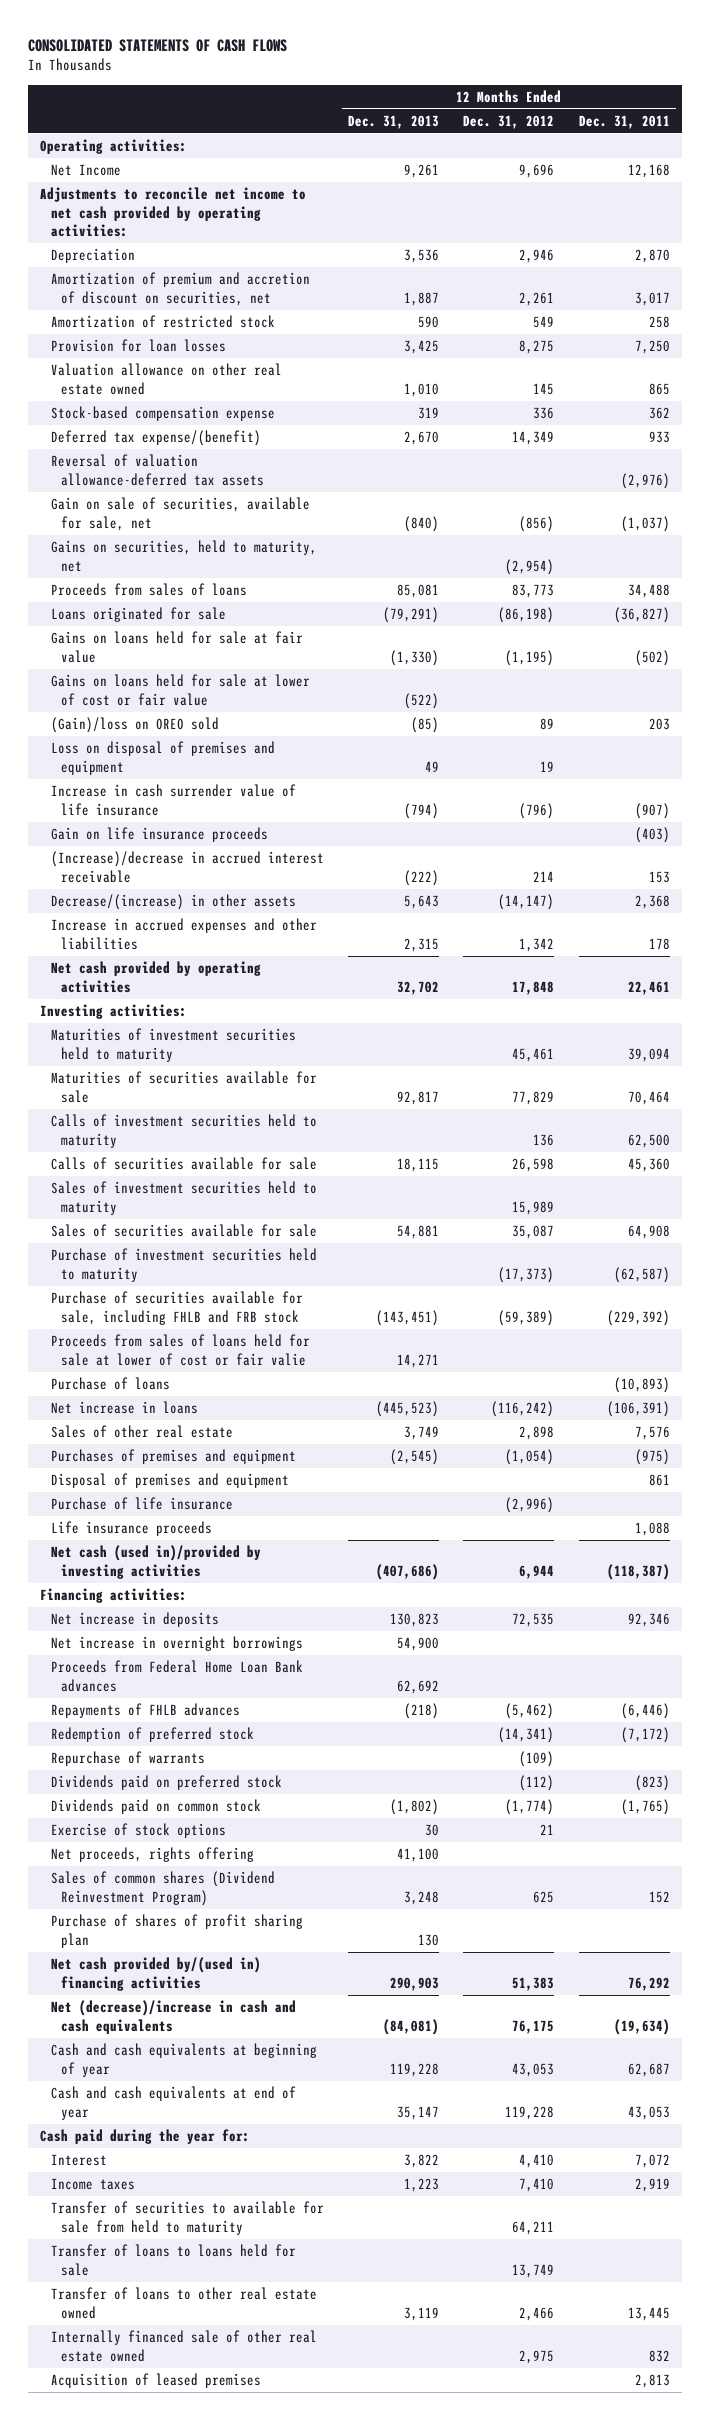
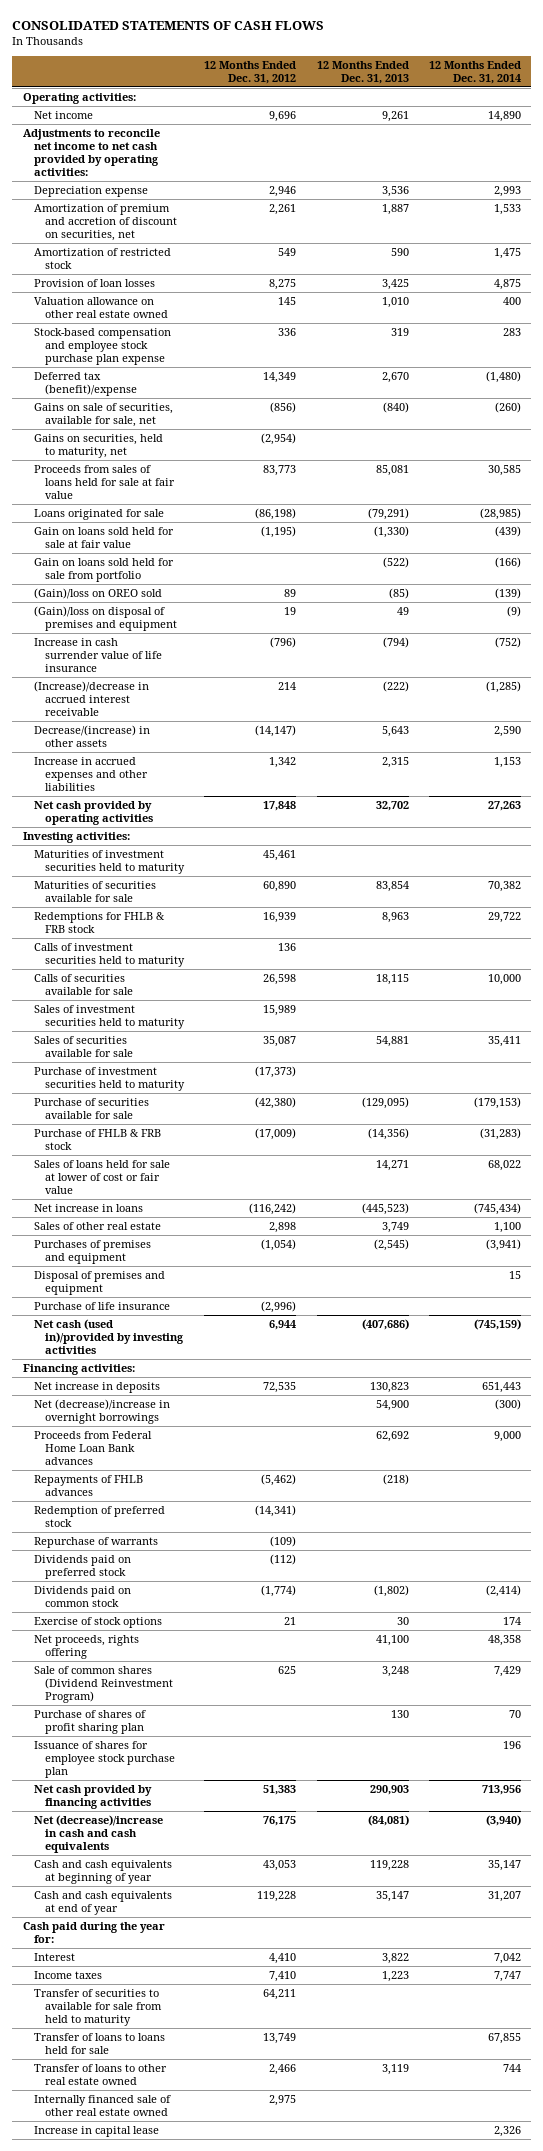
[578,114,670,129] Dec. 31, 2011 -> none
none -> [428,61,521,84] 12 Months Ended Dec. 31, 2014
[50,164,121,177] Net Income -> [33,111,93,120] Net income
[50,248,135,264] Depreciation -> [33,186,148,198] Depreciation expense
[50,339,226,353] Provision for loan losses -> [33,279,155,288] Provision of loan losses
[50,454,265,486] Reversal of valuation allowance-deferred tax assets -> none
[50,406,275,422] Stock-based compensation expense -> [33,328,171,365] Stock-based compensation and employee stock purchase plan expense
[50,430,261,447] Deferred tax expense/(benefit) -> [33,372,138,397] Deferred tax (benefit)/expense
[50,497,310,531] Gain on sale of securities, available for sale, net -> [33,403,173,428] Gains on sale of securities, available for sale, net
[50,583,247,597] Proceeds from sales of loans -> [33,465,176,499] Proceeds from sales of loans held for sale at fair value
[50,631,303,663] Gains on loans held for sale at fair value -> [33,527,174,549] Gain on loans sold held for sale at fair value
[50,674,310,706] Gains on loans held for sale at lower of cost or fair value -> [33,558,174,583] Gain on loans sold held for sale from portfolio
[50,741,275,775] Loss on disposal of premises and equipment -> [33,606,178,632] (Gain)/loss on disposal of premises and equipment
[50,827,268,843] Gain on life insurance proceeds -> none
[396,1090,439,1105] 92,817 -> [375,881,409,893] 83,854
[512,1090,555,1105] 77,829 -> [263,881,297,893] 60,890
none -> [33,912,165,934] Redemptions for FHLB & FRB stock
[50,1377,170,1391] Purchase of loans -> none
[50,1291,303,1325] Purchase of securities available for sale, including FHLB and FRB stock -> [33,1098,149,1120] Purchase of securities available for sale
[375,1309,439,1326] (143,451) -> [361,1097,409,1110] (129,095)
[498,1309,555,1326] (59,389) -> [255,1097,297,1110] (42,380)
none -> [33,1129,161,1151] Purchase of FHLB & FRB stock
[50,1334,310,1366] Proceeds from sales of loans held for sale at lower of cost or fair valie -> [33,1160,170,1194] Sales of loans held for sale at lower of cost or fair value
[50,1521,212,1537] Life insurance proceeds -> none
[50,1636,303,1652] Net increase in overnight borrowings -> [33,1399,170,1425] Net (decrease)/increase in overnight borrowings
[50,1871,275,1906] Sales of common shares (Dividend Reinvestment Program) -> [33,1666,174,1703] Sale of common shares (Dividend Reinvestment Program)
none -> [33,1741,176,1778] Issuance of shares for employee stock purchase plan
[50,1957,261,1991] Net cash provided by/(used in) financing activities -> [33,1785,152,1810] Net cash provided by financing activities
[50,2373,261,2389] Acquisition of leased premises -> none
none -> [33,2126,159,2138] Increase in capital lease

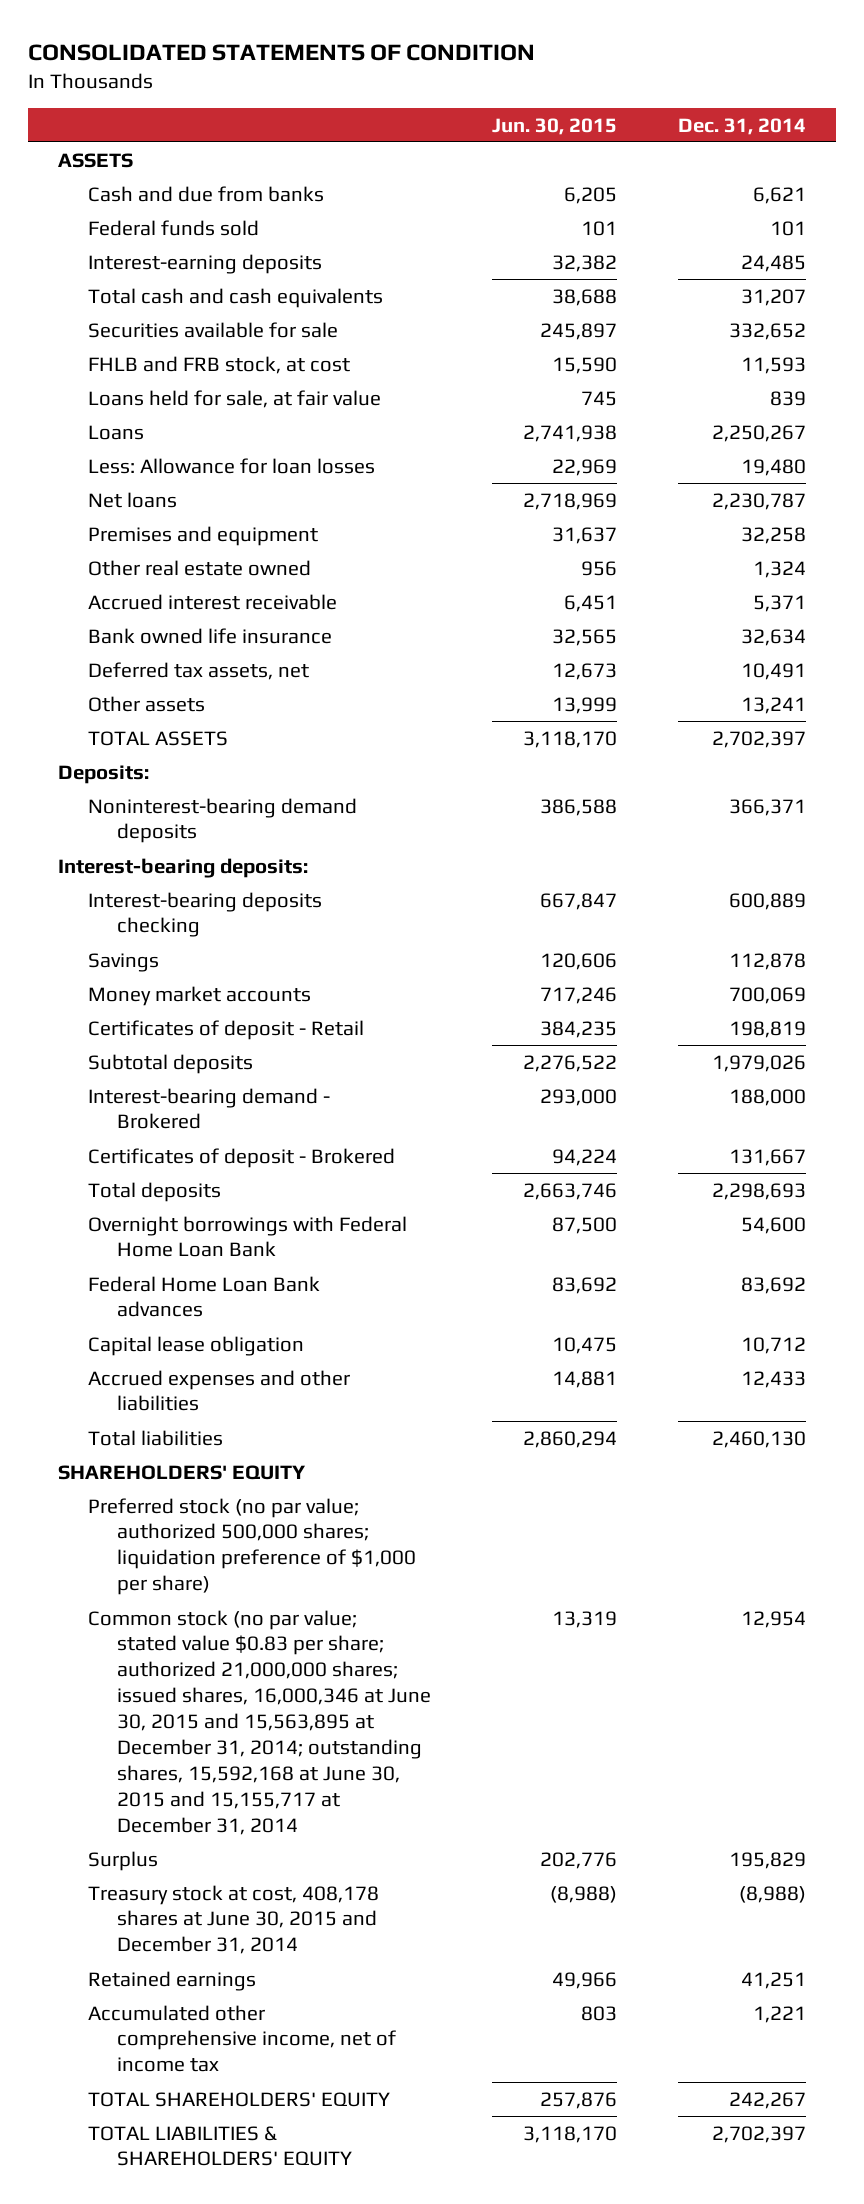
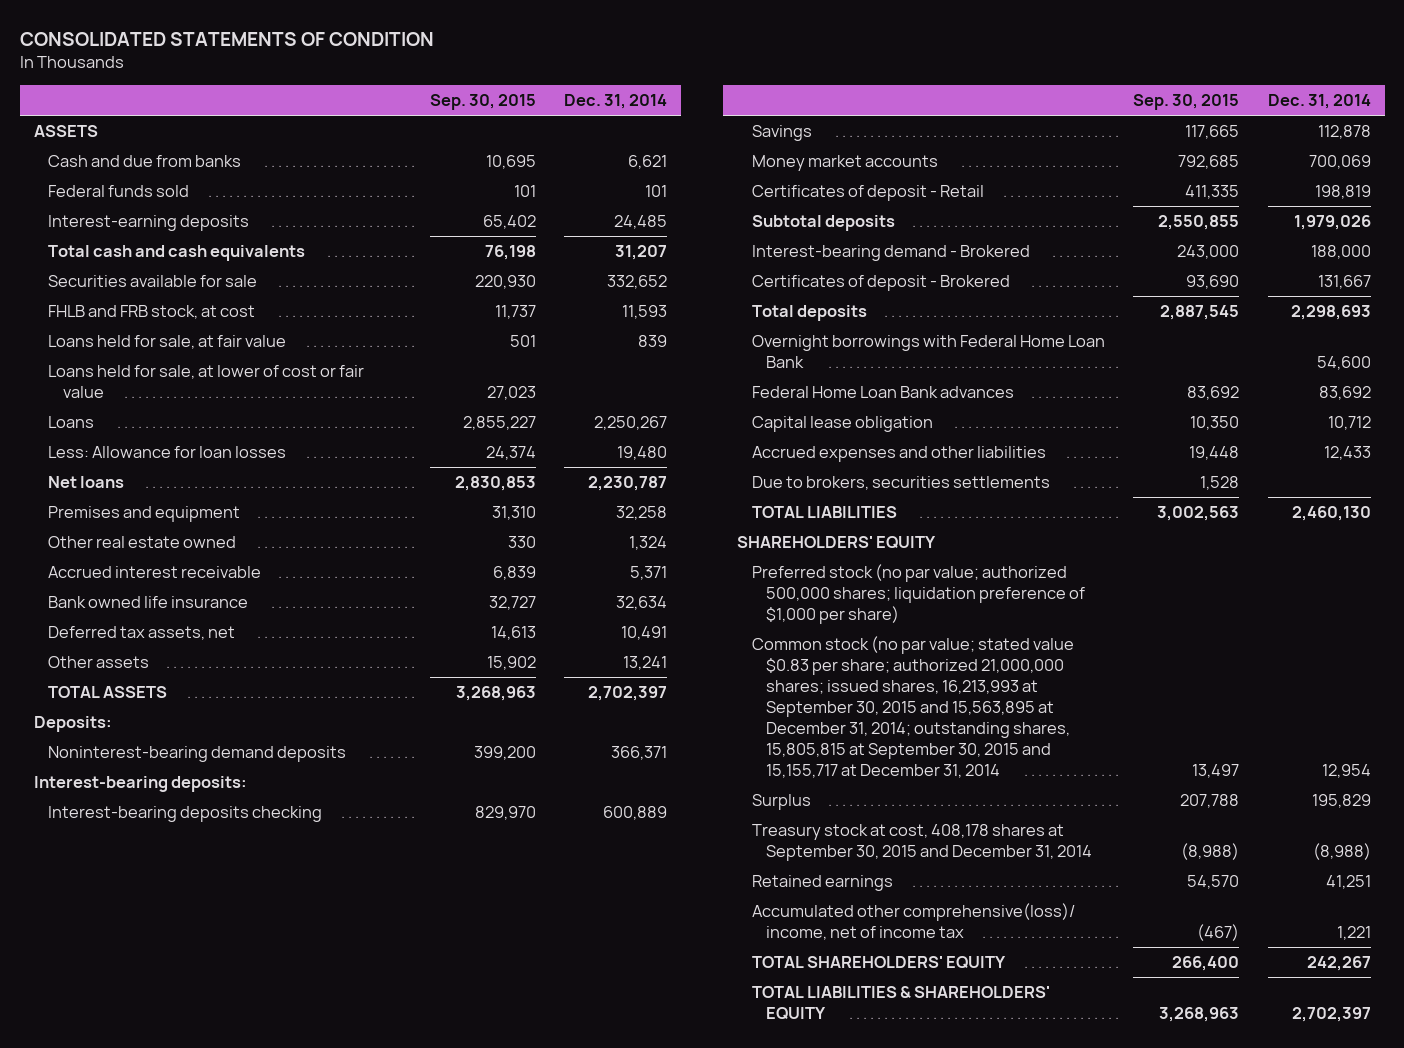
[491,117,617,135] Jun. 30, 2015 -> none
none -> [429,94,536,111] Sep. 30, 2015
none -> [48,365,365,399] Loans held for sale, at lower of cost or fair value
none -> [751,476,1050,491] Due to brokers, securities settlements
[87,1429,223,1446] Total liabilities -> [751,506,897,519] TOTAL LIABILITIES
[87,1609,432,1835] Common stock (no par value; stated value $0.83 per share; authorized 21,000,000 shares; issued shares, 16,000,346 at June 30, 2015 and 15,563,895 at December 31, 2014; outstanding shares, 15,592,168 at June 30, 2015 and 15,155,717 at December 31, 2014 -> [751,636,1074,778] Common stock (no par value; stated value $0.83 per share; authorized 21,000,000 shares; issued shares, 16,213,993 at September 30, 2015 and 15,563,895 at December 31, 2014; outstanding shares, 15,805,815 at September 30, 2015 and 15,155,717 at December 31, 2014
[87,1884,379,1955] Treasury stock at cost, 408,178 shares at June 30, 2015 and December 31, 2014 -> [751,824,1093,862] Treasury stock at cost, 408,178 shares at September 30, 2015 and December 31, 2014
[87,2004,397,2073] Accumulated other comprehensive income, net of income tax -> [751,903,1075,941] Accumulated other comprehensive(loss)/ income, net of income tax

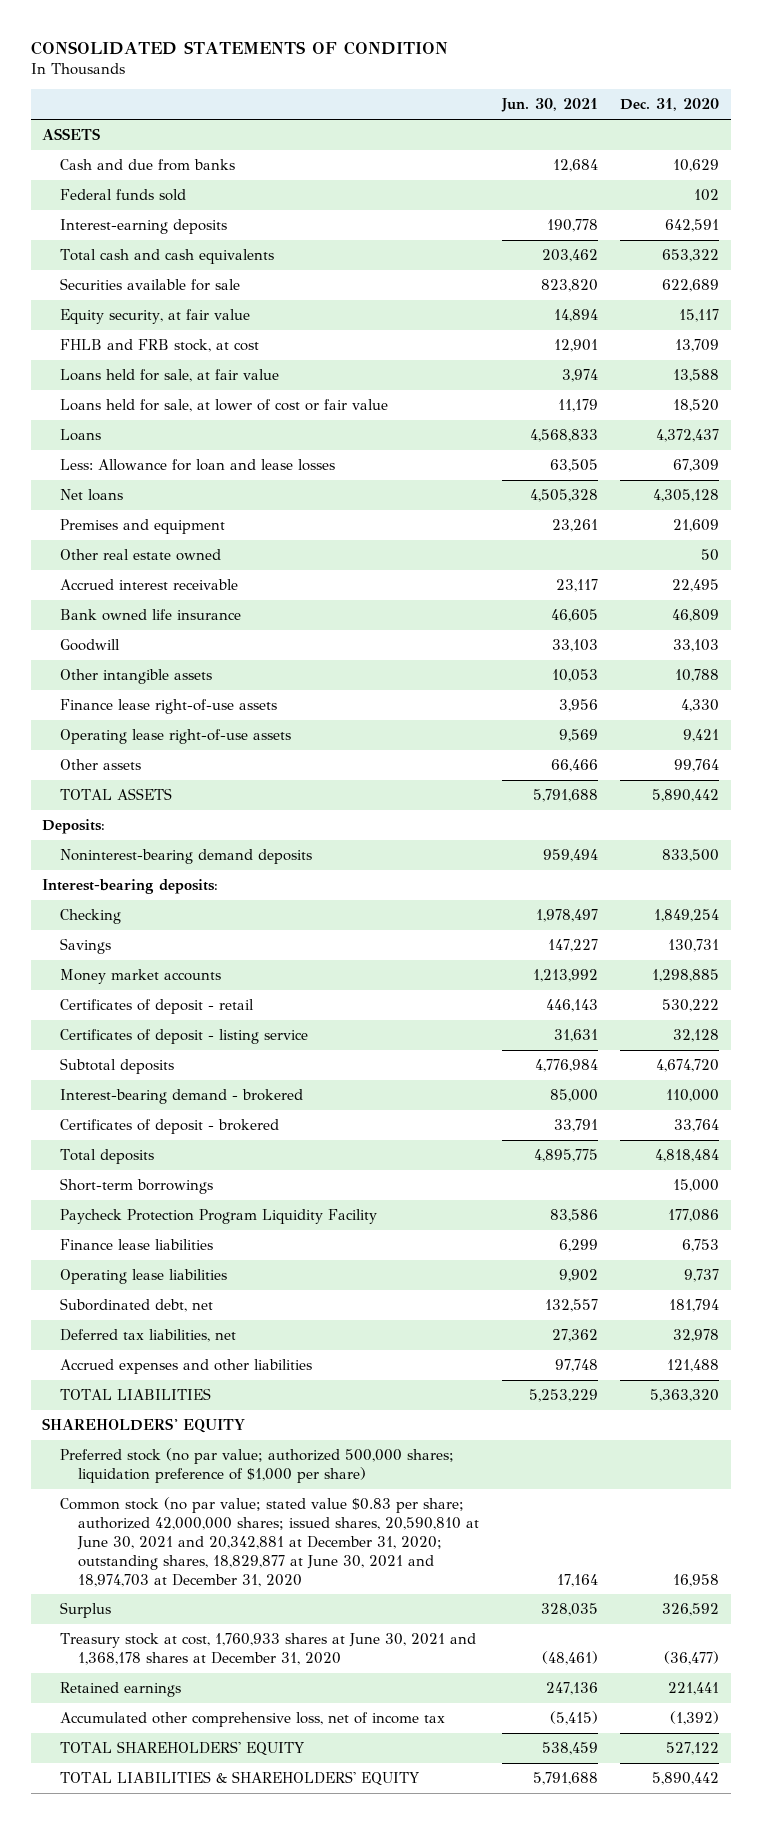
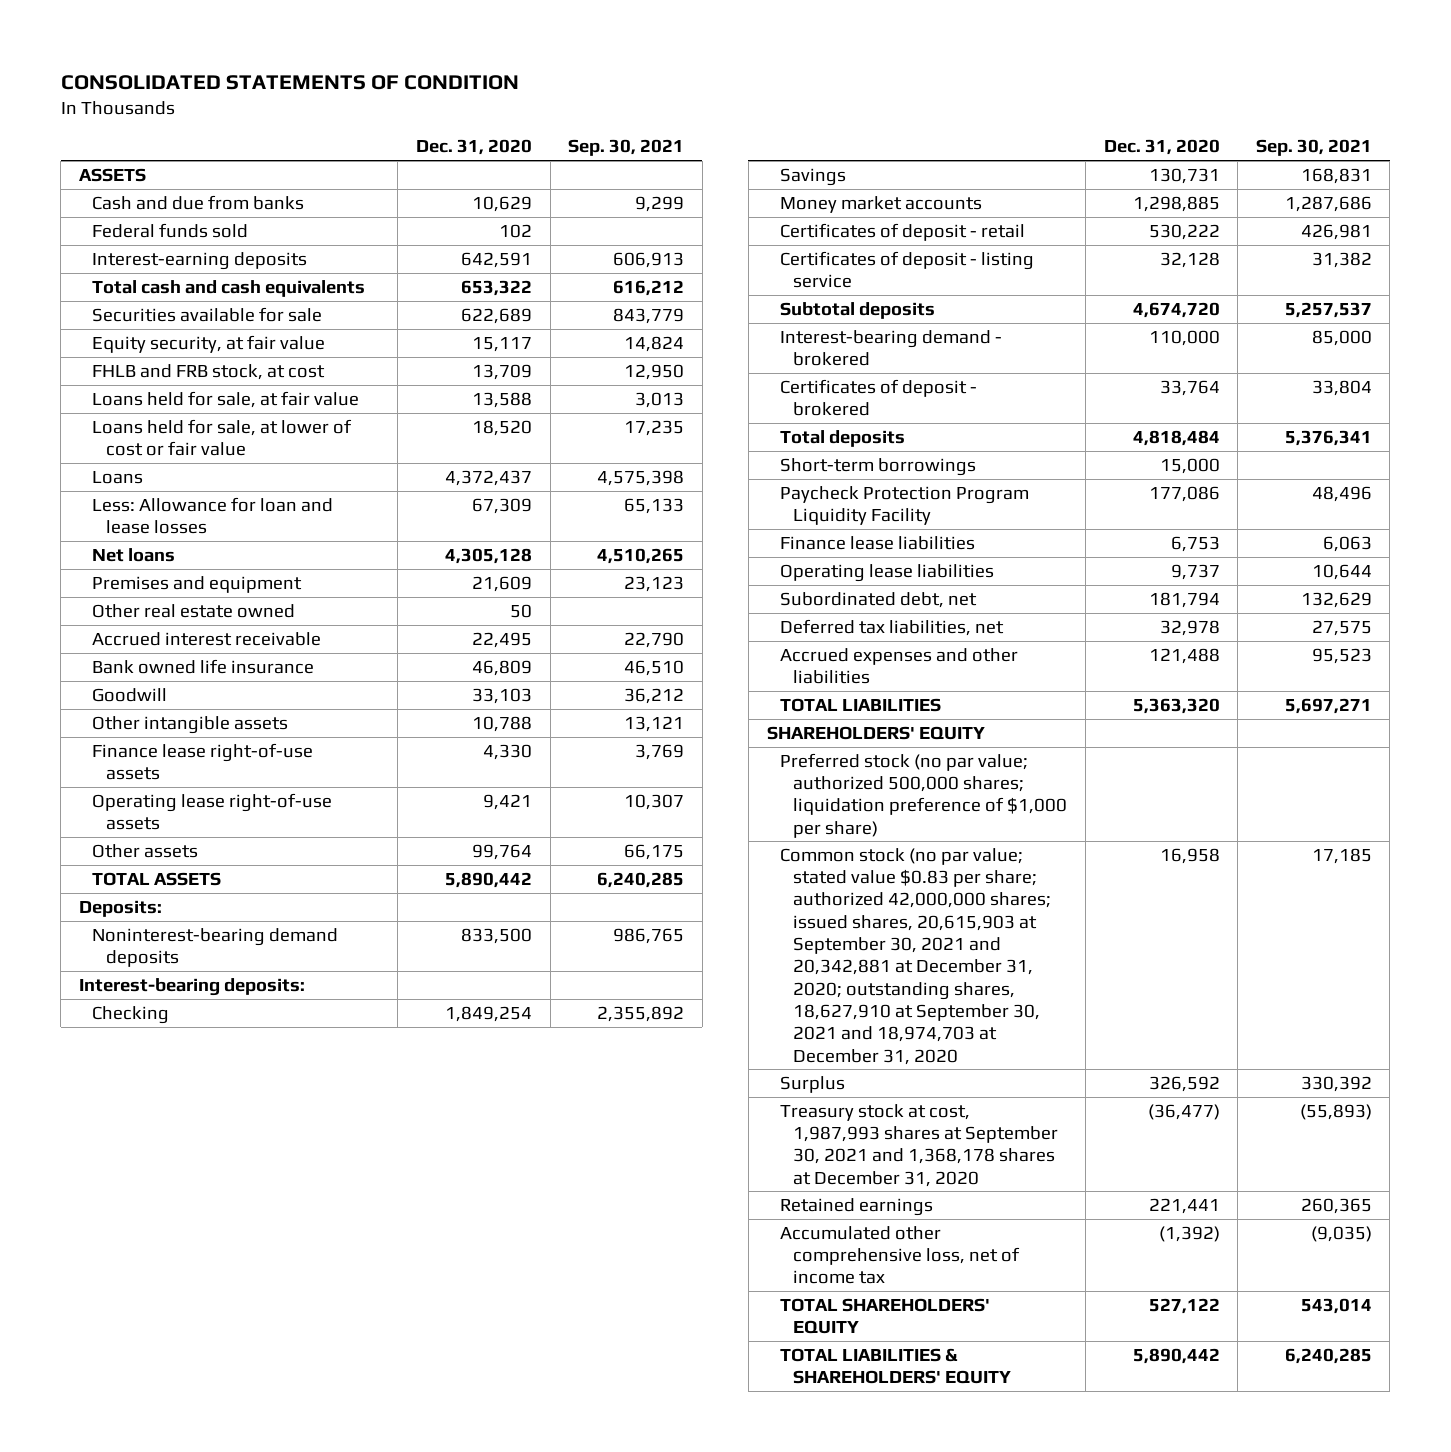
[500,98,598,113] Jun. 30, 2021 -> none
none -> [568,139,685,157] Sep. 30, 2021
[60,1496,479,1587] Common stock (no par value; stated value $0.83 per share; authorized 42,000,000 shares; issued shares, 20,590,810 at June 30, 2021 and 20,342,881 at December 31, 2020; outstanding shares, 18,829,877 at June 30, 2021 and 18,974,703 at December 31, 2020 -> [779,847,1052,1065] Common stock (no par value; stated value $0.83 per share; authorized 42,000,000 shares; issued shares, 20,615,903 at September 30, 2021 and 20,342,881 at December 31, 2020; outstanding shares, 18,627,910 at September 30, 2021 and 18,974,703 at December 31, 2020
[60,1632,477,1665] Treasury stock at cost, 1,760,933 shares at June 30, 2021 and 1,368,178 shares at December 31, 2020 -> [779,1103,1059,1187] Treasury stock at cost, 1,987,993 shares at September 30, 2021 and 1,368,178 shares at December 31, 2020

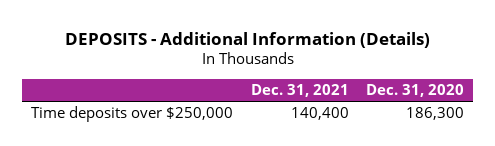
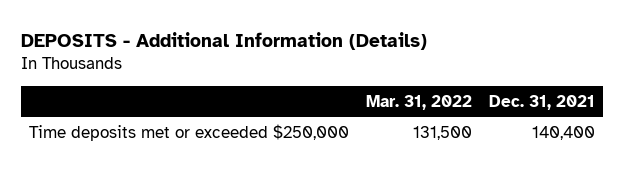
[366,84,465,98] Dec. 31, 2020 -> none
none -> [366,94,473,110] Mar. 31, 2022
[30,106,233,123] Time deposits over $250,000 -> [29,124,350,142] Time deposits met or exceeded $250,000

